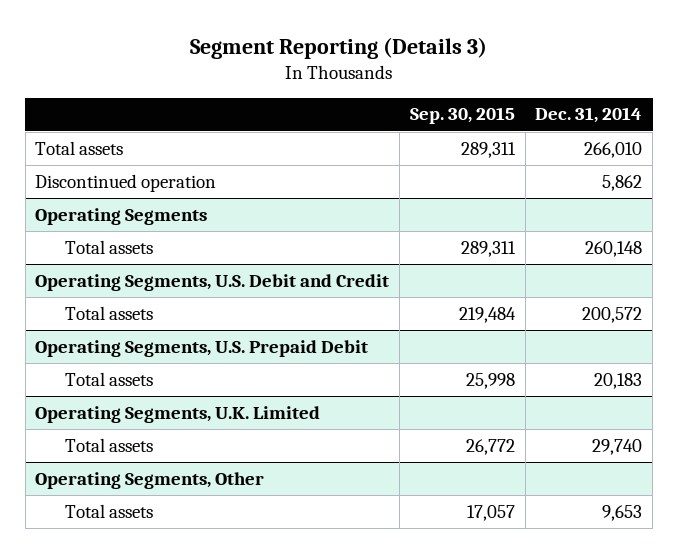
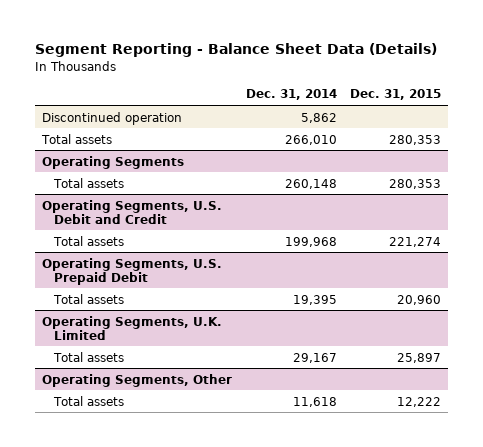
[189,36,487,59] Segment Reporting (Details 3) -> [35,43,438,58] Segment Reporting - Balance Sheet Data (Details)
[409,107,515,125] Sep. 30, 2015 -> none
none -> [350,89,442,101] Dec. 31, 2015
[35,140,124,155] Total assets -> [41,133,113,144] Total assets
[582,306,643,323] 200,572 -> [284,236,337,247] 199,968
[594,372,643,389] 20,183 -> [292,294,337,305] 19,395
[592,438,643,455] 29,740 -> [292,352,337,363] 29,167
[602,504,643,521] 9,653 -> [292,396,337,407] 11,618

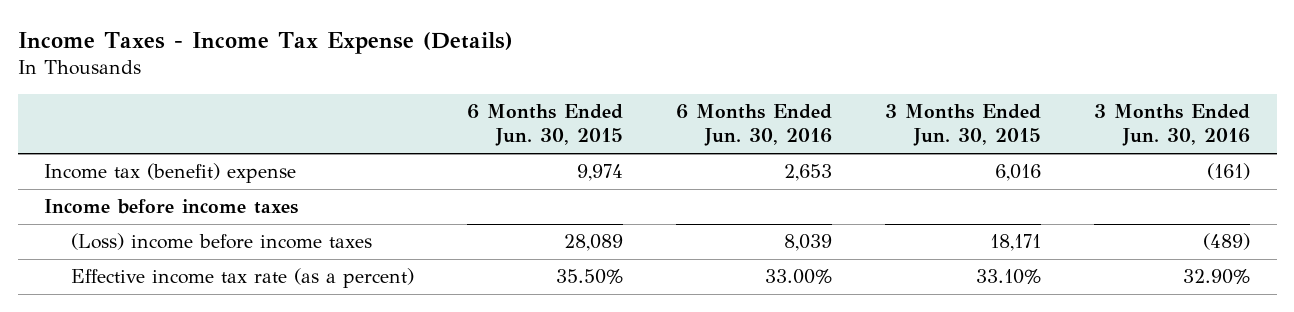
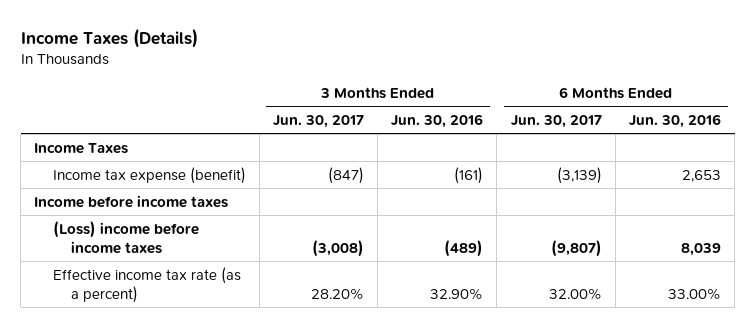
[17,31,513,54] Income Taxes - Income Tax Expense (Details) -> [20,27,198,48] Income Taxes (Details)
[466,104,623,147] 6 Months Ended Jun. 30, 2015 -> none
[885,104,1042,147] 3 Months Ended Jun. 30, 2015 -> none
none -> [272,114,364,128] Jun. 30, 2017
none -> [510,114,602,128] Jun. 30, 2017
none -> [34,142,129,154] Income Taxes
[44,163,297,184] Income tax (benefit) expense -> [52,166,246,184] Income tax expense (benefit)

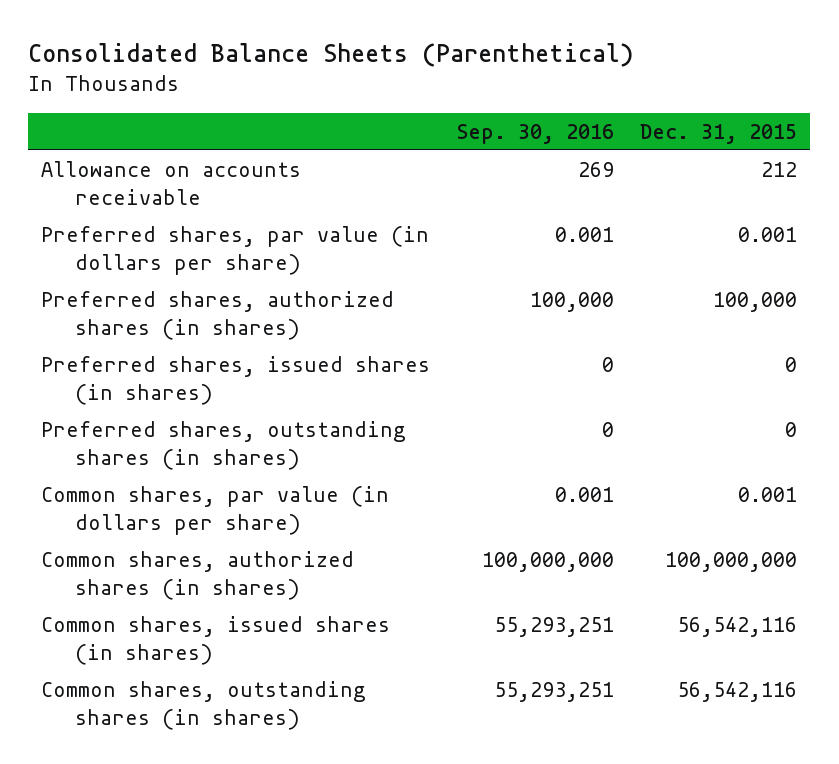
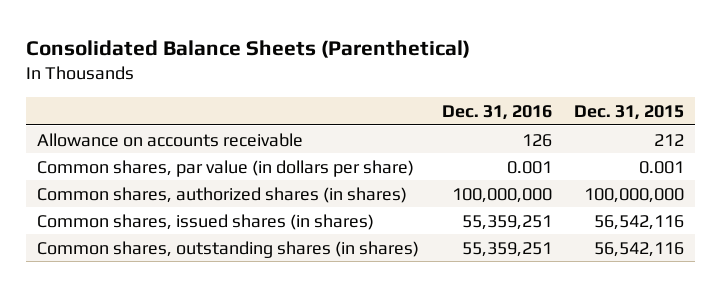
[456,123,615,144] Sep. 30, 2016 -> none
none -> [441,105,552,121] Dec. 31, 2016
[41,226,430,275] Preferred shares, par value (in dollars per share) -> none
[41,291,395,340] Preferred shares, authorized shares (in shares) -> none
[41,356,431,405] Preferred shares, issued shares (in shares) -> none
[41,421,407,470] Preferred shares, outstanding shares (in shares) -> none

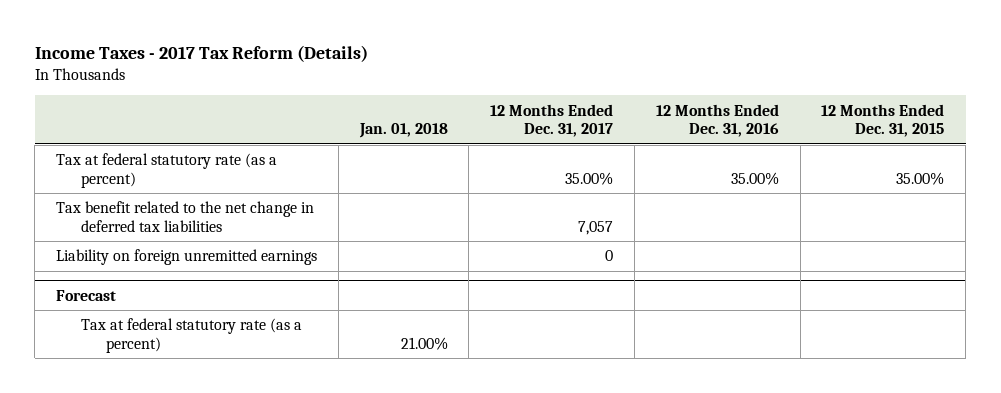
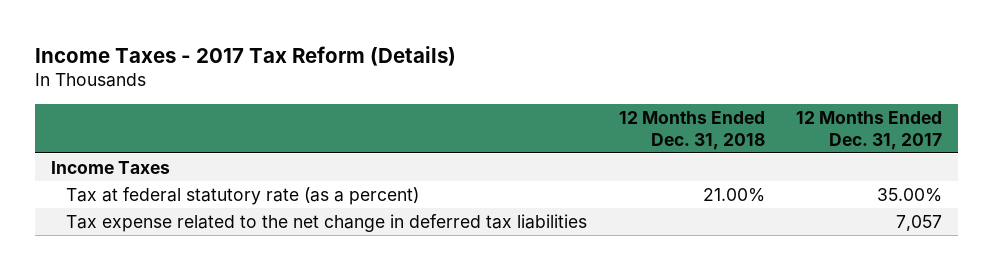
[358,123,448,139] Jan. 01, 2018 -> none
[655,103,779,138] 12 Months Ended Dec. 31, 2016 -> none
[821,103,945,138] 12 Months Ended Dec. 31, 2015 -> none
none -> [618,111,765,150] 12 Months Ended Dec. 31, 2018
none -> [50,160,170,174] Income Taxes
[56,249,318,266] Liability on foreign unremitted earnings -> none
[56,289,117,301] Forecast -> none
[80,318,302,353] Tax at federal statutory rate (as a percent) -> none
[56,201,315,232] Tax benefit related to the net change in deferred tax liabilities -> [66,213,588,232] Tax expense related to the net change in deferred tax liabilities

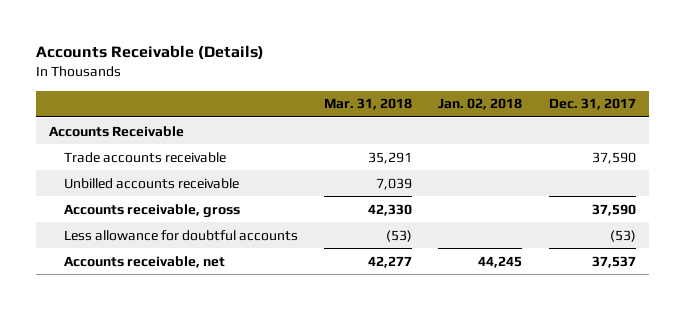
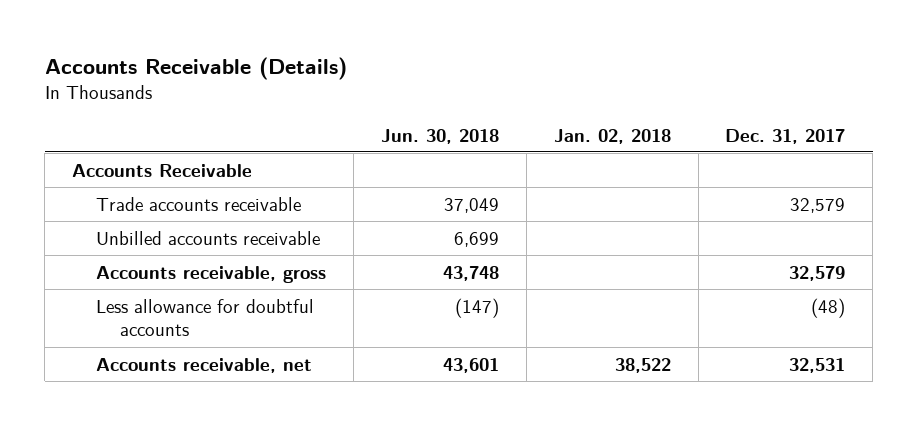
[324,98,413,111] Mar. 31, 2018 -> none
none -> [380,128,499,144] Jun. 30, 2018
[591,151,636,164] 37,590 -> [790,197,846,213] 32,579
[591,203,636,216] 37,590 -> [789,265,846,281] 32,579
[609,229,636,242] (53) -> [811,297,846,318] (48)
[478,255,523,268] 44,245 -> [614,357,671,373] 38,522
[591,255,636,268] 37,537 -> [789,357,846,373] 32,531

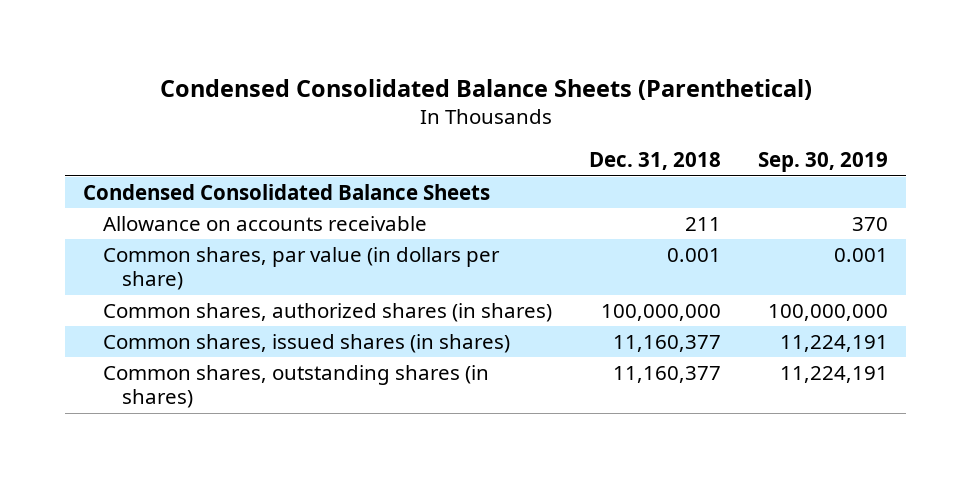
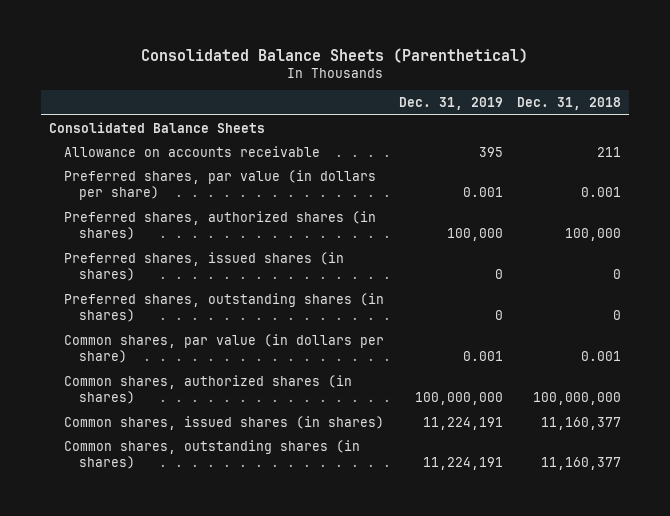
[159,78,812,100] Condensed Consolidated Balance Sheets (Parenthetical) -> [140,47,528,63] Consolidated Balance Sheets (Parenthetical)
[757,152,888,173] Sep. 30, 2019 -> none
none -> [398,97,503,111] Dec. 31, 2019
[83,184,491,201] Condensed Consolidated Balance Sheets -> [48,121,265,133] Consolidated Balance Sheets
none -> [63,169,376,201] Preferred shares, par value (in dollars per share)
none -> [63,210,376,241] Preferred shares, authorized shares (in shares)
none -> [63,251,344,282] Preferred shares, issued shares (in shares)
none -> [63,292,384,323] Preferred shares, outstanding shares (in shares)

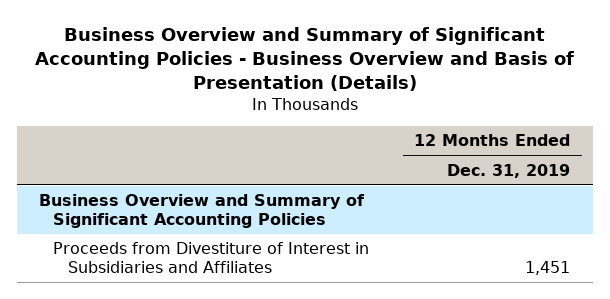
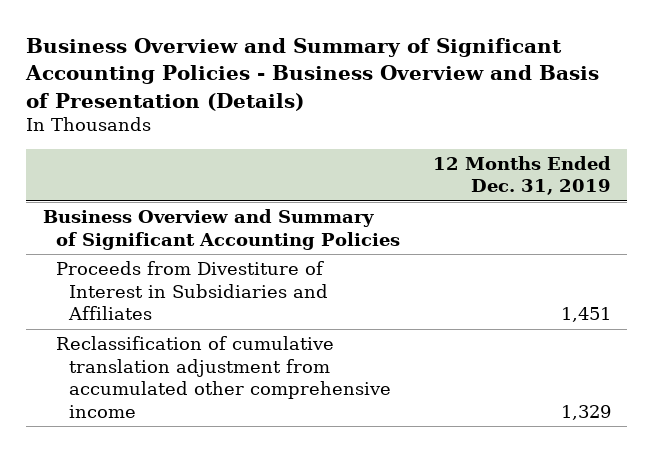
none -> [55,336,392,418] Reclassification of cumulative translation adjustment from accumulated other comprehensive income

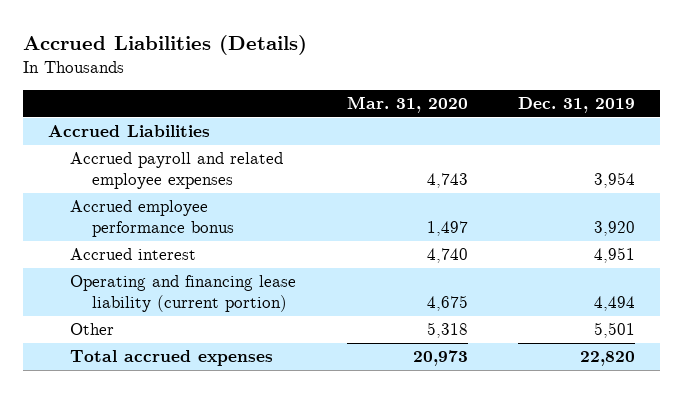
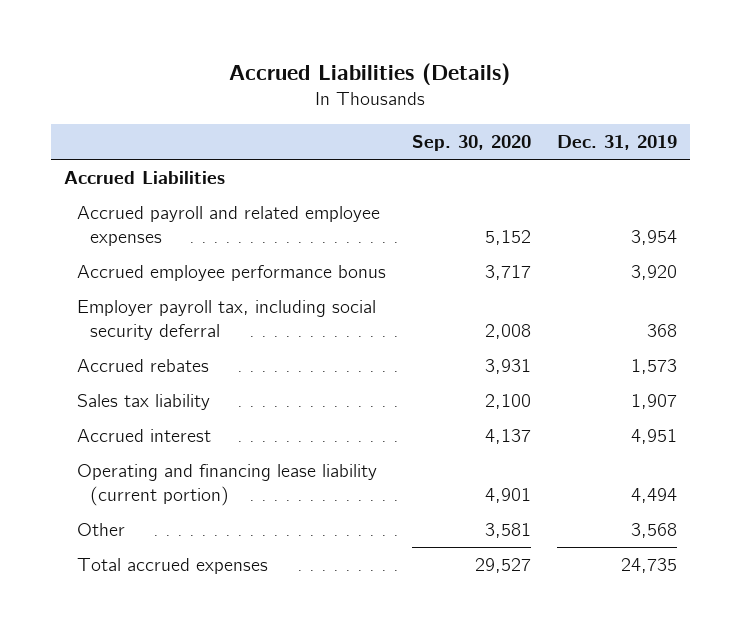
[346,96,468,114] Mar. 31, 2020 -> none
none -> [411,135,531,152] Sep. 30, 2020
none -> [77,300,377,340] Employer payroll tax, including social security deferral
none -> [77,359,210,373] Accrued rebates
none -> [77,394,211,411] Sales tax liability
[594,322,636,339] 5,501 -> [630,523,677,539] 3,568
[580,351,636,367] 22,820 -> [620,558,677,574] 24,735

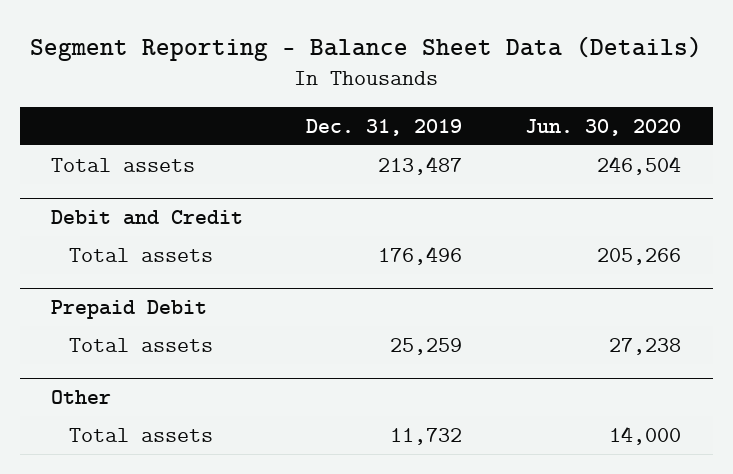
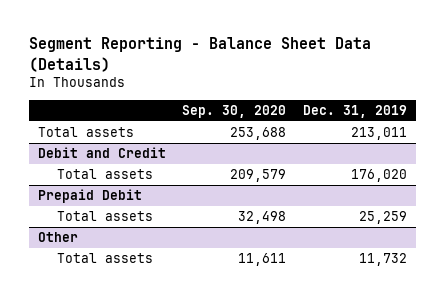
[525,118,682,136] Jun. 30, 2020 -> none
none -> [182,105,287,119] Sep. 30, 2020
[378,155,463,175] 213,487 -> [351,127,408,141] 213,011
[378,245,463,265] 176,496 -> [351,169,408,183] 176,020

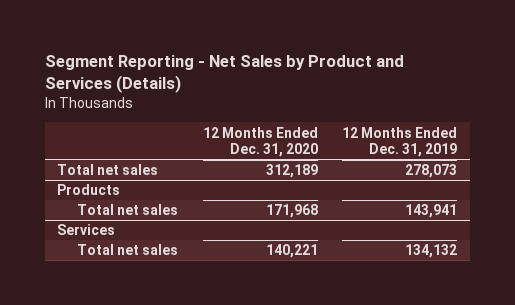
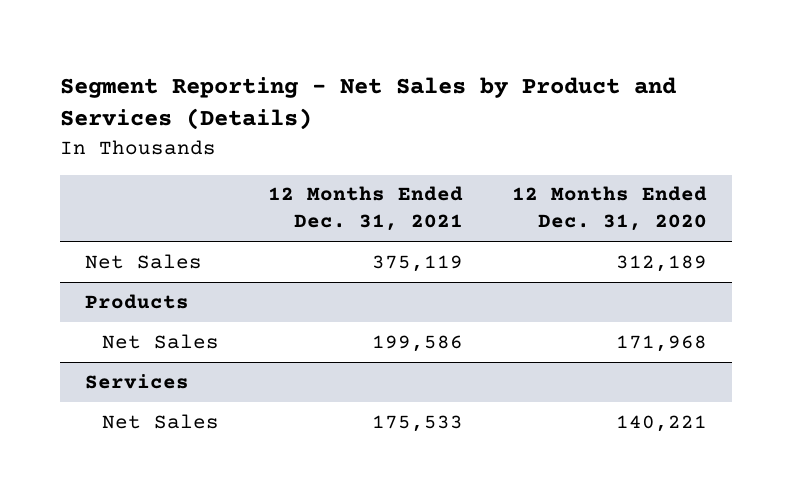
[342,126,458,157] 12 Months Ended Dec. 31, 2019 -> none
none -> [268,186,464,232] 12 Months Ended Dec. 31, 2021
[57,164,159,176] Total net sales -> [84,253,202,269] Net Sales
[77,204,179,216] Total net sales -> [101,333,219,349] Net Sales
[77,244,179,256] Total net sales -> [101,413,219,429] Net Sales

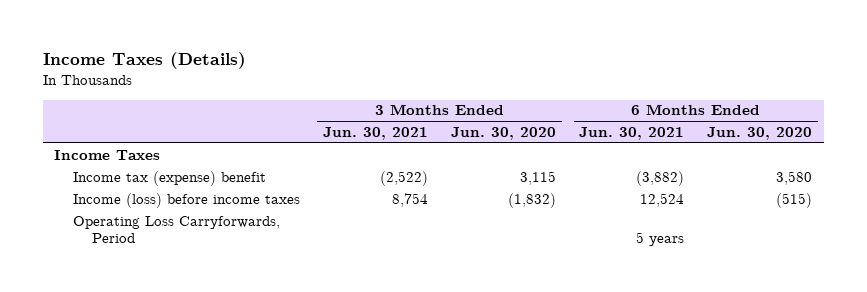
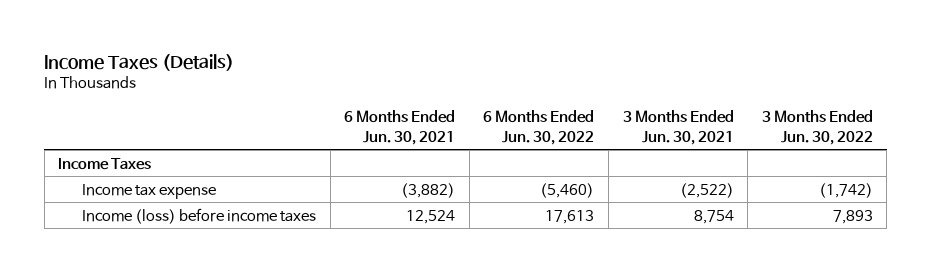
[451,126,557,140] Jun. 30, 2020 -> none
[707,126,813,140] Jun. 30, 2020 -> none
none -> [483,109,595,145] 6 Months Ended Jun. 30, 2022
none -> [761,109,873,145] 3 Months Ended Jun. 30, 2022
[73,170,267,186] Income tax (expense) benefit -> [82,183,217,199] Income tax expense
[73,215,281,243] Operating Loss Carryforwards, Period -> none

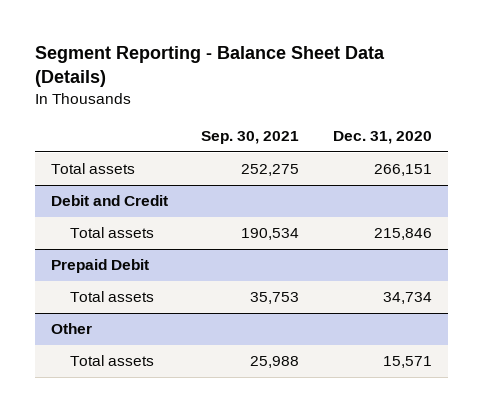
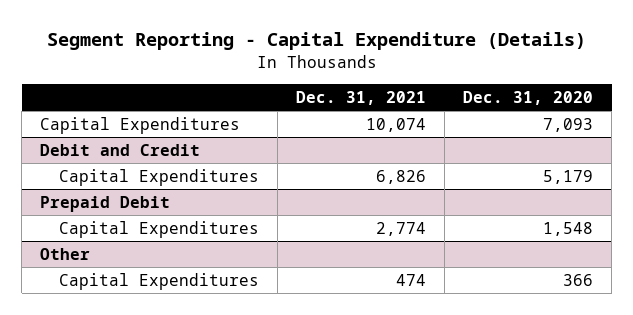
[34,45,385,88] Segment Reporting - Balance Sheet Data (Details) -> [46,32,586,51] Segment Reporting - Capital Expenditure (Details)
[201,131,300,145] Sep. 30, 2021 -> none
none -> [296,91,427,106] Dec. 31, 2021
[51,163,136,175] Total assets -> none
none -> [39,116,240,134] Capital Expenditures
[69,227,154,239] Total assets -> none
none -> [59,168,260,186] Capital Expenditures
[69,291,154,303] Total assets -> none
none -> [59,220,260,238] Capital Expenditures
[69,355,154,367] Total assets -> none
none -> [59,272,260,290] Capital Expenditures

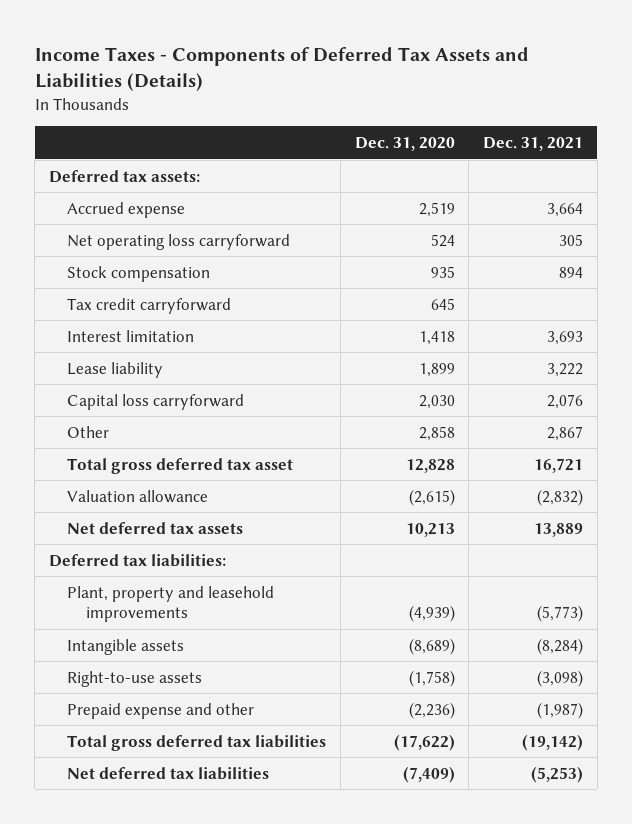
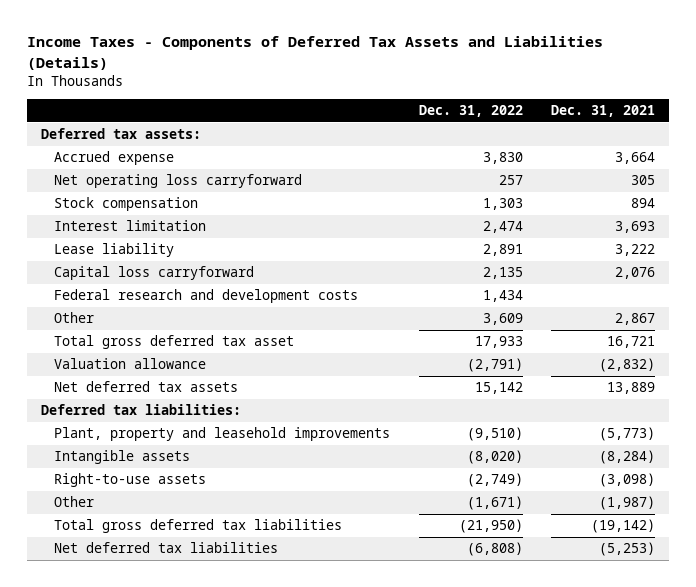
[354,137,455,152] Dec. 31, 2020 -> none
none -> [418,105,523,118] Dec. 31, 2022
[67,297,232,314] Tax credit carryforward -> none
none -> [54,289,359,304] Federal research and development costs
[67,702,255,719] Prepaid expense and other -> [54,496,95,508] Other

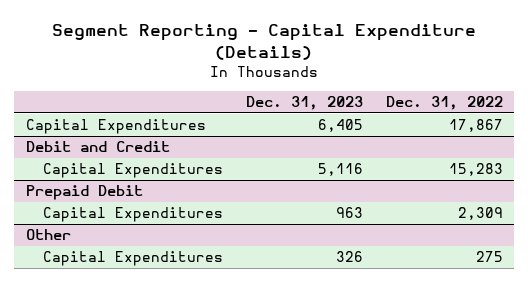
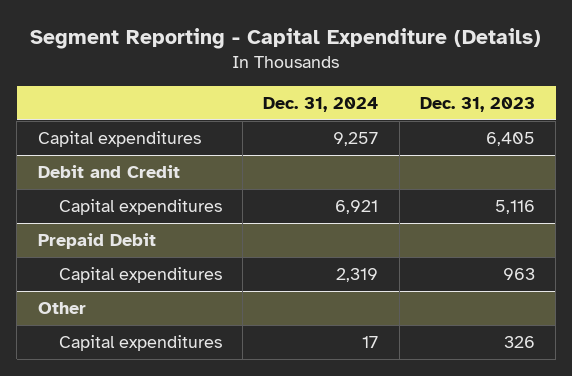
[385,96,503,111] Dec. 31, 2022 -> none
none -> [263,96,379,112] Dec. 31, 2024
[25,119,206,135] Capital Expenditures -> [37,131,201,148] Capital expenditures
[42,163,223,179] Capital Expenditures -> [59,199,223,216] Capital expenditures
[42,207,223,223] Capital Expenditures -> [59,267,223,284] Capital expenditures
[42,251,223,267] Capital Expenditures -> [59,335,223,352] Capital expenditures

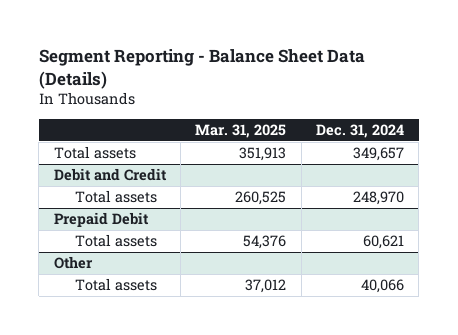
[30,28,542,50] Segment Reporting - Capital Expenditure (Details) -> [38,48,365,89] Segment Reporting - Balance Sheet Data (Details)
[419,96,535,112] Dec. 31, 2023 -> none
none -> [195,124,287,139] Mar. 31, 2025
[37,131,201,148] Capital expenditures -> none
none -> [53,146,136,160] Total assets
[59,199,223,216] Capital expenditures -> none
none -> [75,190,158,204] Total assets
[59,267,223,284] Capital expenditures -> none
none -> [75,234,158,248] Total assets
[59,335,223,352] Capital expenditures -> none
none -> [75,278,158,292] Total assets

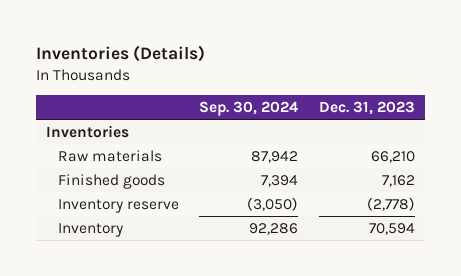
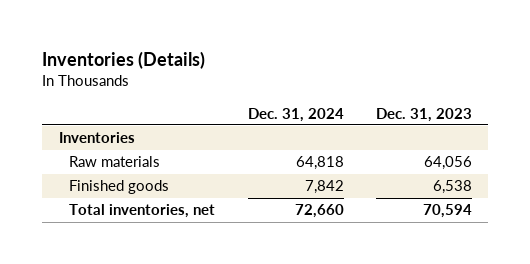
[199,100,299,116] Sep. 30, 2024 -> none
none -> [247,107,344,122] Dec. 31, 2024
[57,198,179,213] Inventory reserve -> none
[370,150,415,163] 66,210 -> [423,156,472,171] 64,056
[381,174,415,187] 7,162 -> [432,180,472,195] 6,538
[57,222,123,237] Inventory -> [69,204,216,219] Total inventories, net

